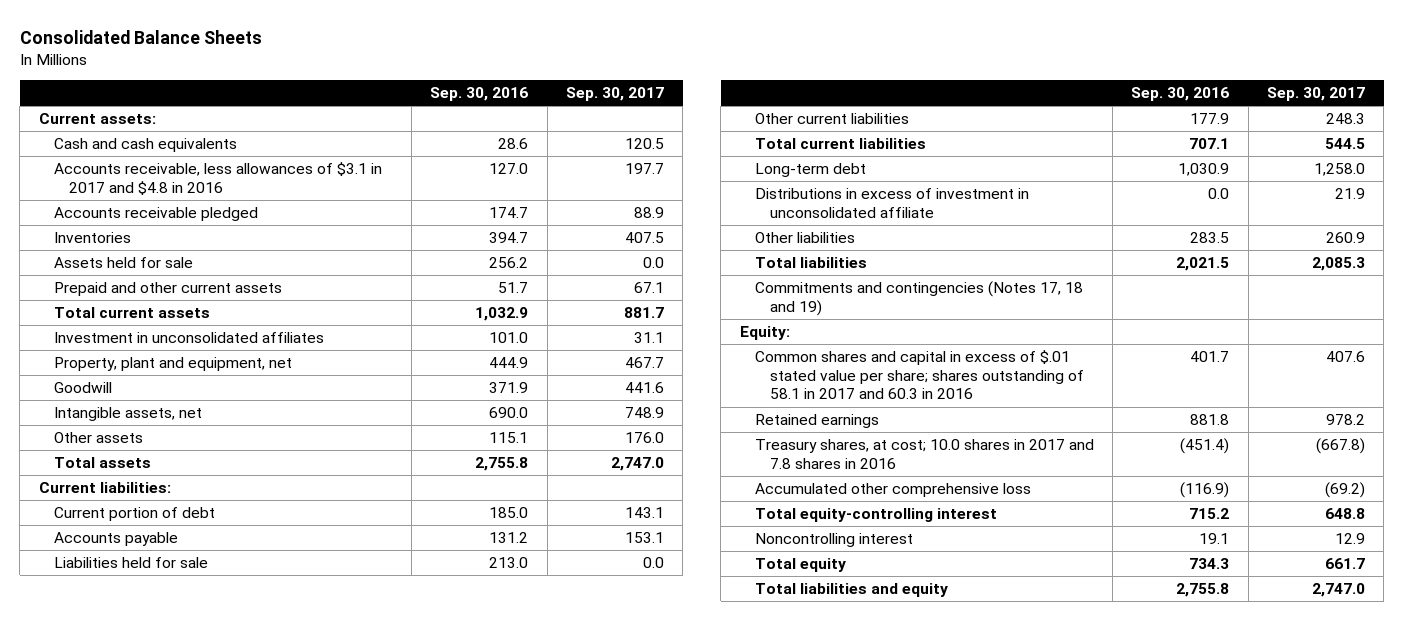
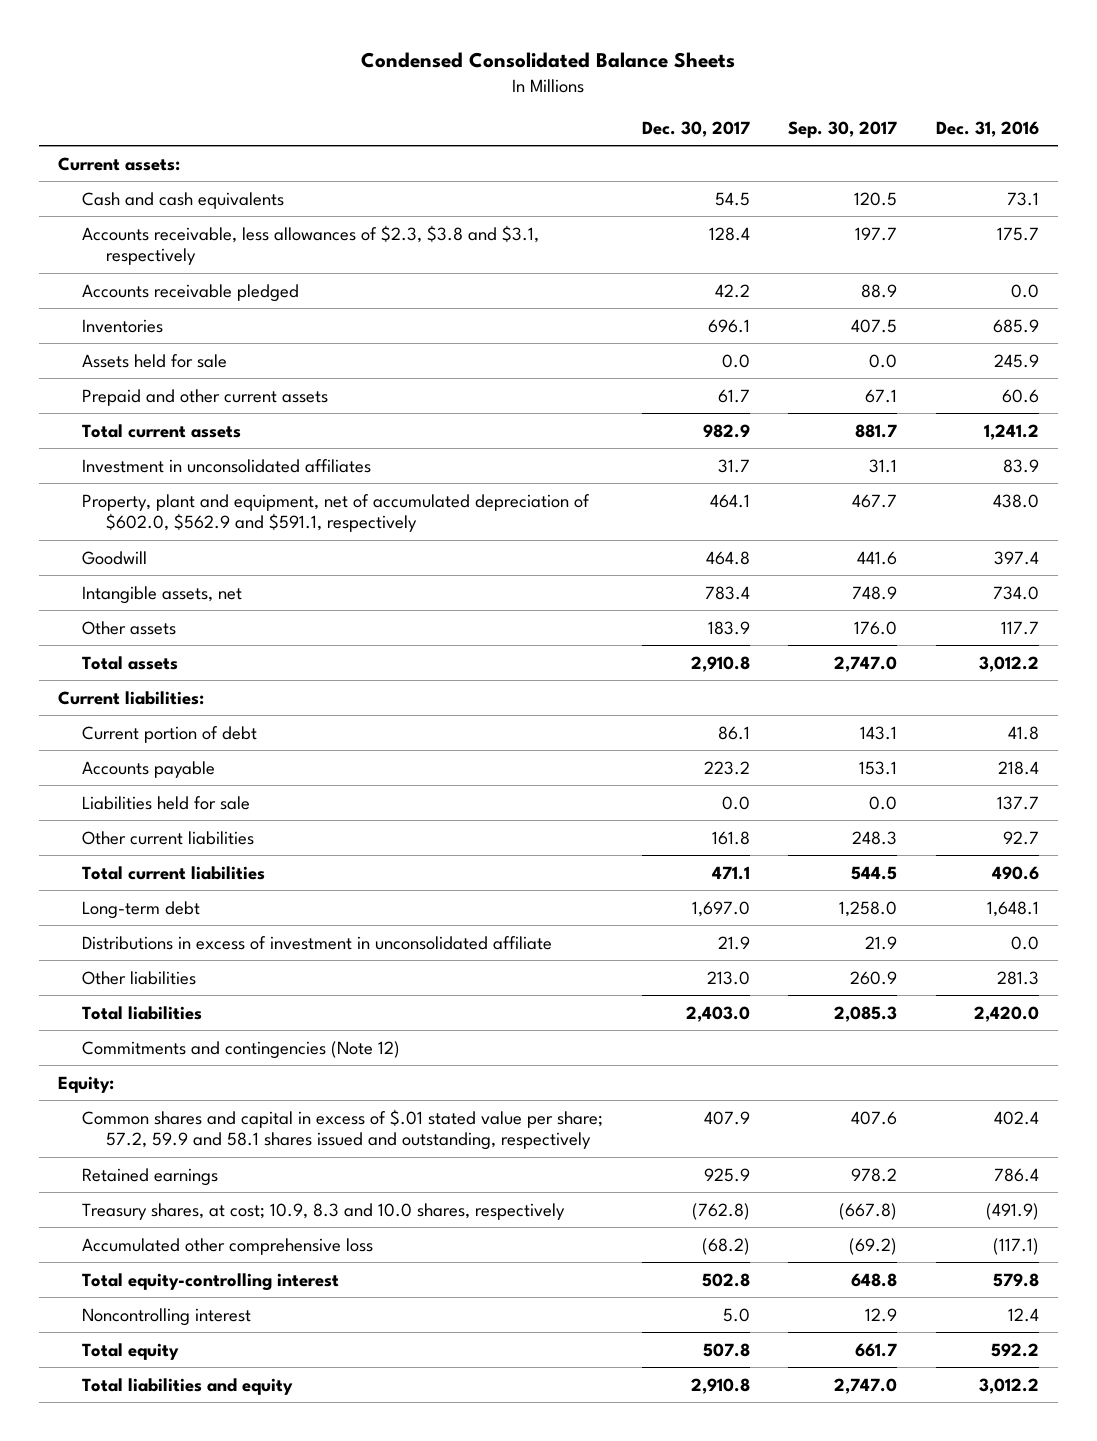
[19,29,262,44] Consolidated Balance Sheets -> [361,51,736,68] Condensed Consolidated Balance Sheets
[430,87,529,102] Sep. 30, 2016 -> none
none -> [641,120,750,137] Dec. 30, 2017
none -> [935,120,1039,137] Dec. 31, 2016
[53,162,382,195] Accounts receivable, less allowances of $3.1 in 2017 and $4.8 in 2016 -> [81,224,539,266] Accounts receivable, less allowances of $2.3, $3.8 and $3.1, respectively
[53,357,292,372] Property, plant and equipment, net -> [81,493,590,533] Property, plant and equipment, net of accumulated depreciation of $602.0, $562.9 and $591.1, respectively
[754,281,1083,316] Commitments and contingencies (Notes 17, 18 and 19) -> [81,1040,400,1059] Commitments and contingencies (Note 12)
[754,350,1085,400] Common shares and capital in excess of $.01 stated value per share; shares outstanding of 58.1 in 2017 and 60.3 in 2016 -> [81,1108,603,1151] Common shares and capital in excess of $.01 stated value per share; 57.2, 59.9 and 58.1 shares issued and outstanding, respectively
[754,439,1094,469] Treasury shares, at cost; 10.0 shares in 2017 and 7.8 shares in 2016 -> [81,1202,565,1220] Treasury shares, at cost; 10.9, 8.3 and 10.0 shares, respectively

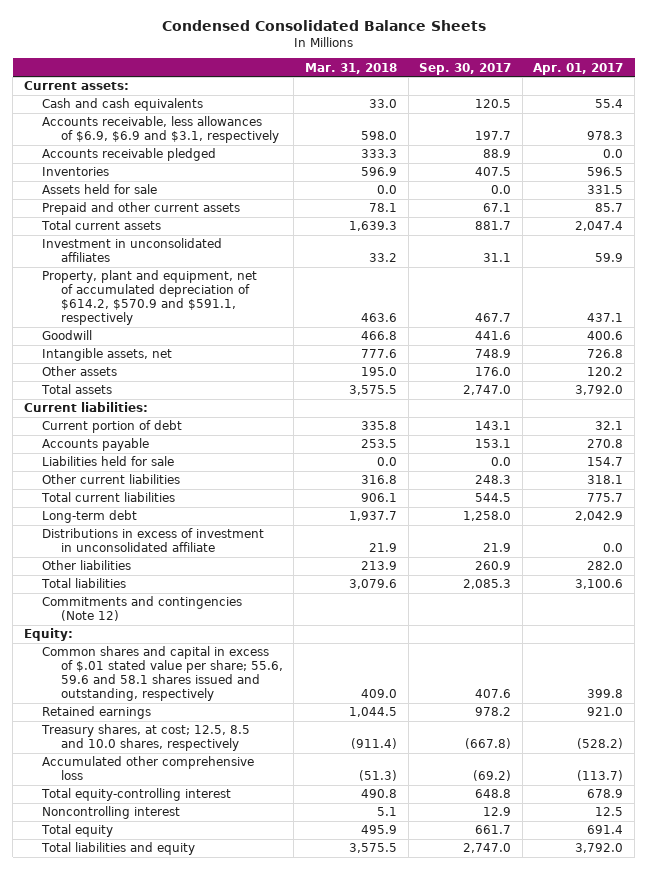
[641,120,750,137] Dec. 30, 2017 -> none
[935,120,1039,137] Dec. 31, 2016 -> none
none -> [304,62,397,74] Mar. 31, 2018
none -> [533,62,624,75] Apr. 01, 2017
[81,224,539,266] Accounts receivable, less allowances of $2.3, $3.8 and $3.1, respectively -> [42,116,279,144] Accounts receivable, less allowances of $6.9, $6.9 and $3.1, respectively
[81,493,590,533] Property, plant and equipment, net of accumulated depreciation of $602.0, $562.9 and $591.1, respectively -> [42,270,258,326] Property, plant and equipment, net of accumulated depreciation of $614.2, $570.9 and $591.1, respectively
[81,1108,603,1151] Common shares and capital in excess of $.01 stated value per share; 57.2, 59.9 and 58.1 shares issued and outstanding, respectively -> [42,646,283,702] Common shares and capital in excess of $.01 stated value per share; 55.6, 59.6 and 58.1 shares issued and outstanding, respectively
[81,1202,565,1220] Treasury shares, at cost; 10.9, 8.3 and 10.0 shares, respectively -> [41,724,251,752] Treasury shares, at cost; 12.5, 8.5 and 10.0 shares, respectively

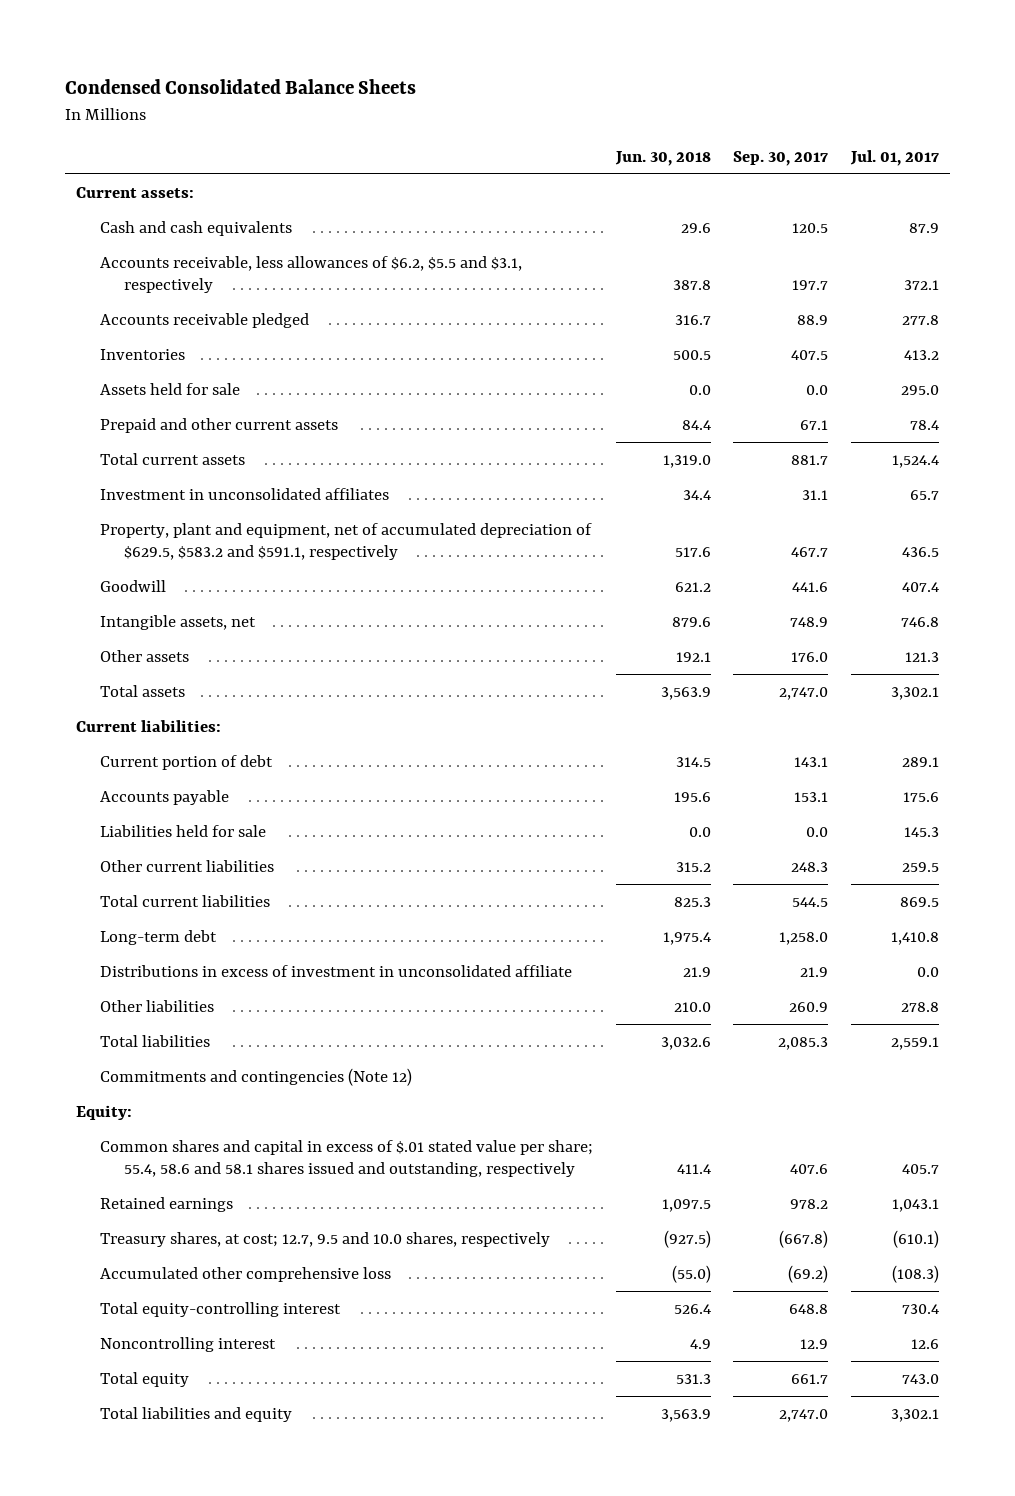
[304,62,397,74] Mar. 31, 2018 -> none
[533,62,624,75] Apr. 01, 2017 -> none
none -> [614,150,711,166] Jun. 30, 2018
none -> [850,149,940,166] Jul. 01, 2017
[42,116,279,144] Accounts receivable, less allowances of $6.9, $6.9 and $3.1, respectively -> [100,255,523,294] Accounts receivable, less allowances of $6.2, $5.5 and $3.1, respectively
[42,270,258,326] Property, plant and equipment, net of accumulated depreciation of $614.2, $570.9 and $591.1, respectively -> [100,522,593,561] Property, plant and equipment, net of accumulated depreciation of $629.5, $583.2 and $591.1, respectively
[42,646,283,702] Common shares and capital in excess of $.01 stated value per share; 55.6, 59.6 and 58.1 shares issued and outstanding, respectively -> [100,1139,594,1178] Common shares and capital in excess of $.01 stated value per share; 55.4, 58.6 and 58.1 shares issued and outstanding, respectively
[41,724,251,752] Treasury shares, at cost; 12.5, 8.5 and 10.0 shares, respectively -> [100,1231,551,1247] Treasury shares, at cost; 12.7, 9.5 and 10.0 shares, respectively

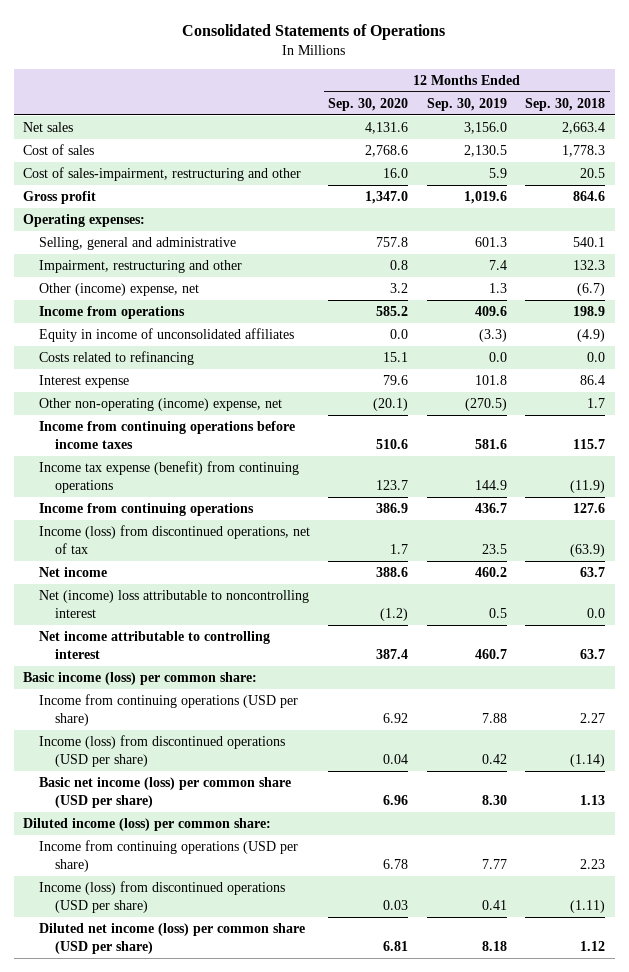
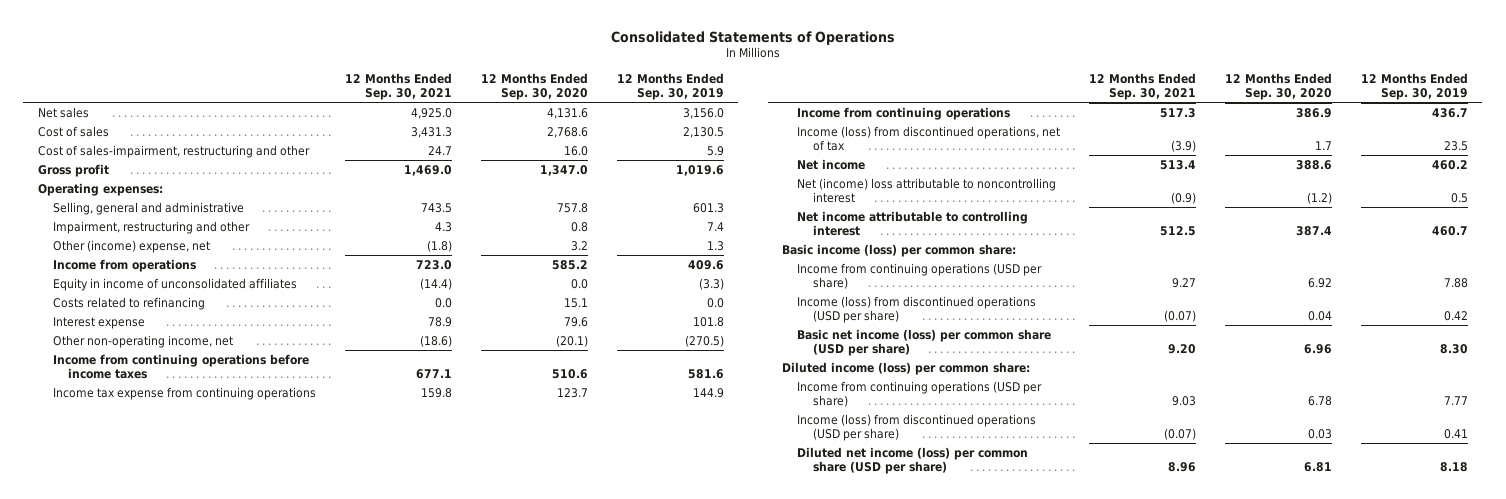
[525,97,606,111] Sep. 30, 2018 -> none
none -> [345,72,453,101] 12 Months Ended Sep. 30, 2021
[38,397,282,411] Other non-operating (income) expense, net -> [53,334,234,348] Other non-operating income, net
[38,460,299,493] Income tax expense (benefit) from continuing operations -> [53,386,317,400] Income tax expense from continuing operations

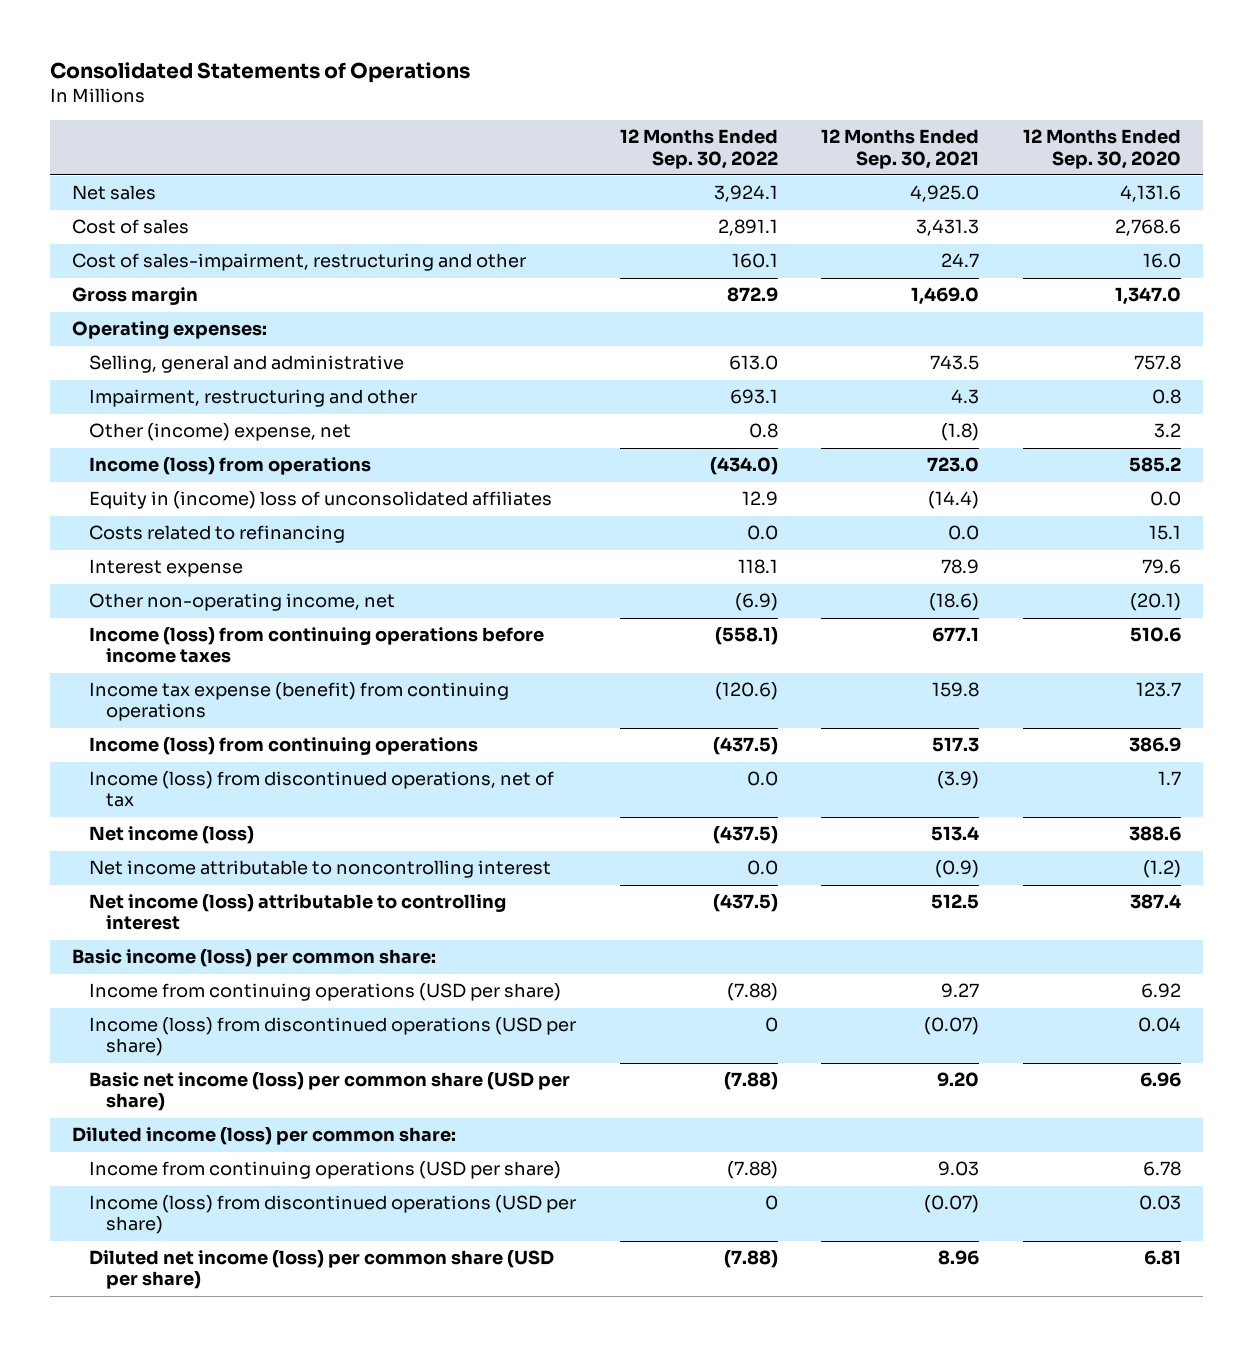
[616,72,724,101] 12 Months Ended Sep. 30, 2019 -> none
none -> [619,129,778,169] 12 Months Ended Sep. 30, 2022
[37,163,109,177] Gross profit -> [72,287,199,306] Gross margin
[53,258,197,272] Income from operations -> [88,457,371,476] Income (loss) from operations
[53,277,298,291] Equity in income of unconsolidated affiliates -> [88,491,552,510] Equity in (income) loss of unconsolidated affiliates
[53,353,310,379] Income from continuing operations before income taxes -> [88,627,544,664] Income (loss) from continuing operations before income taxes
[53,386,317,400] Income tax expense from continuing operations -> [88,682,509,722] Income tax expense (benefit) from continuing operations
[797,106,1011,120] Income from continuing operations -> [88,737,478,756] Income (loss) from continuing operations
[797,158,866,170] Net income -> [88,826,254,845] Net income (loss)
[797,177,1057,203] Net (income) loss attributable to noncontrolling interest -> [88,860,551,879] Net income attributable to noncontrolling interest
[797,210,1029,236] Net income attributable to controlling interest -> [88,894,506,931] Net income (loss) attributable to controlling interest

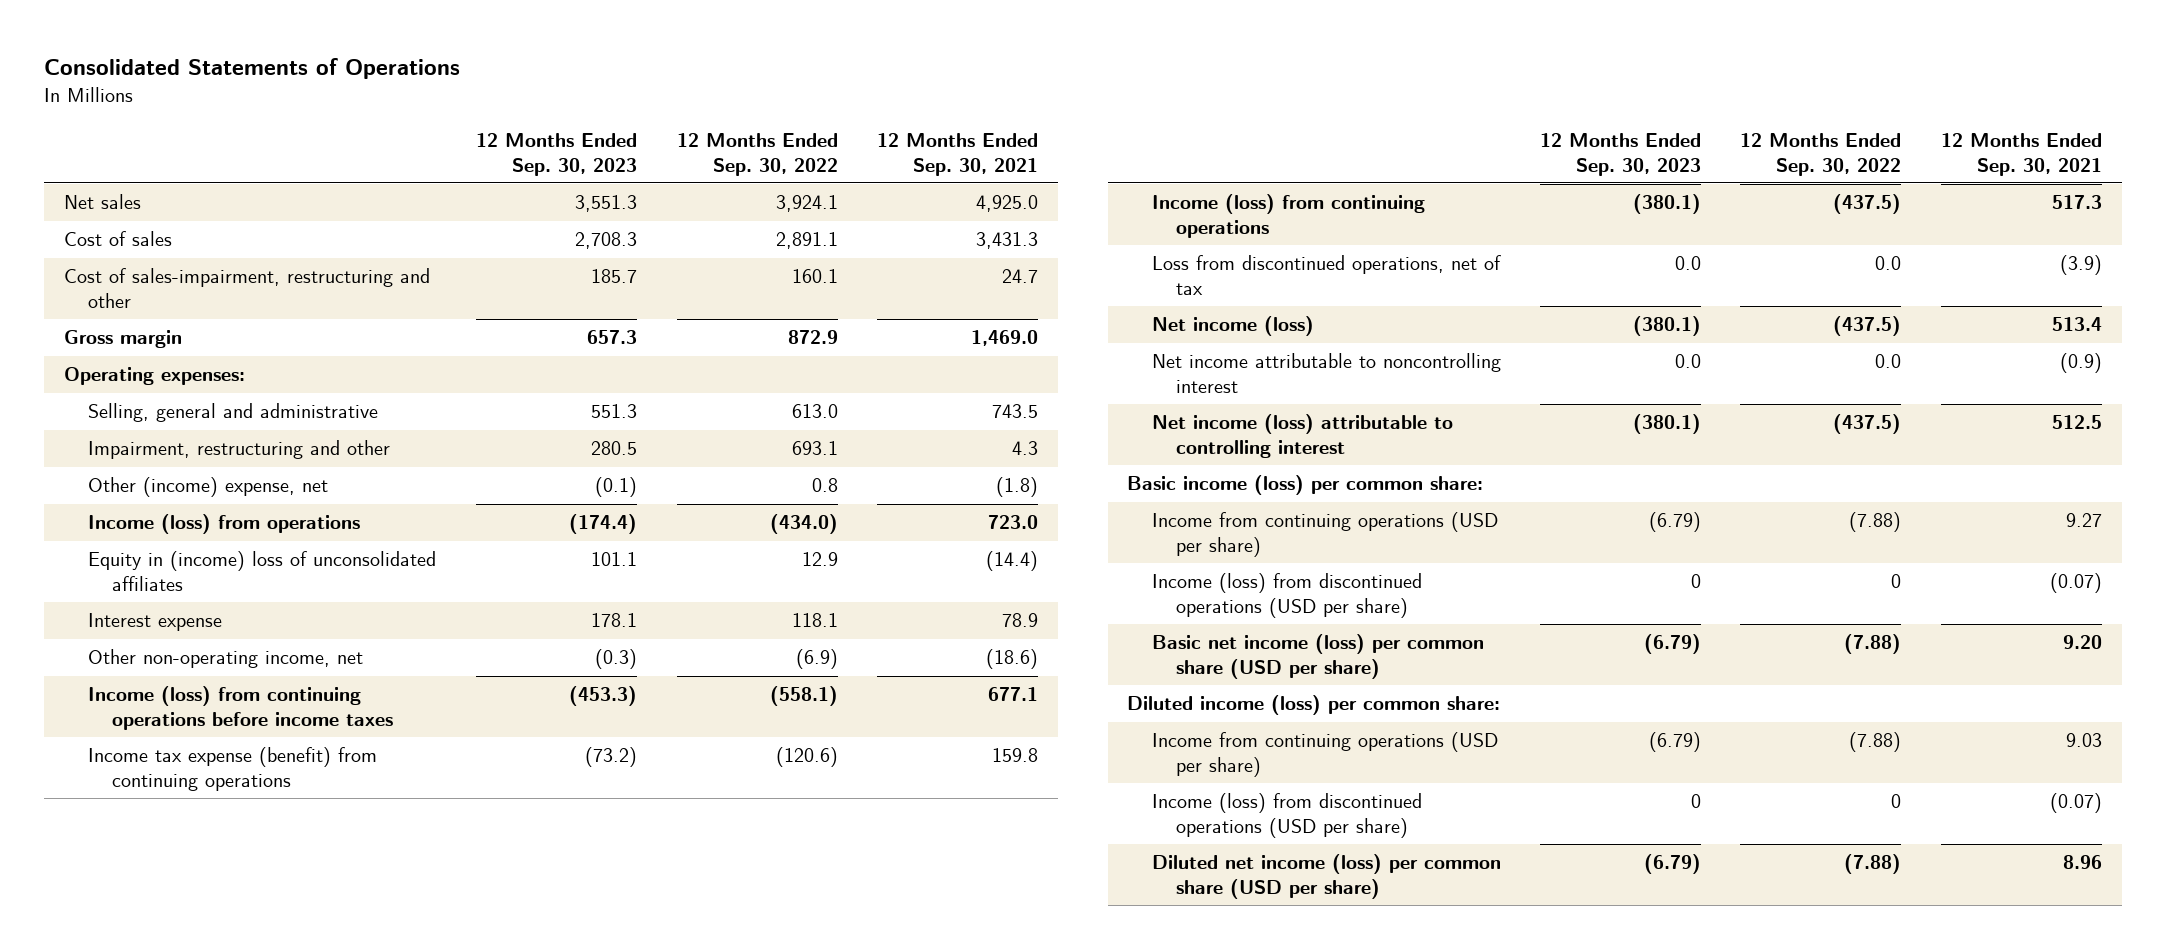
[1022,129,1181,169] 12 Months Ended Sep. 30, 2020 -> none
none -> [476,133,638,176] 12 Months Ended Sep. 30, 2023
[88,525,345,544] Costs related to refinancing -> none
[88,771,554,808] Income (loss) from discontinued operations, net of tax -> [1151,255,1501,295] Loss from discontinued operations, net of tax

